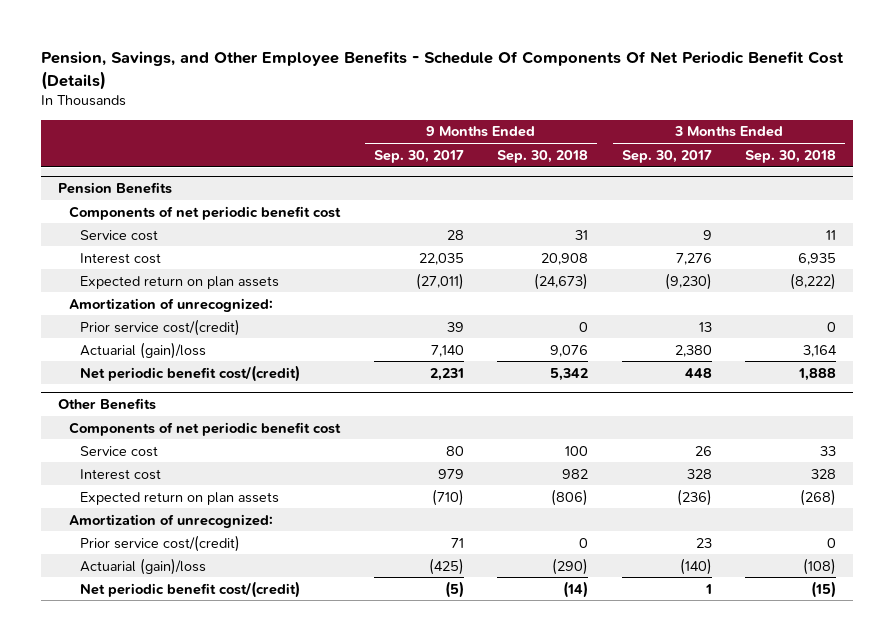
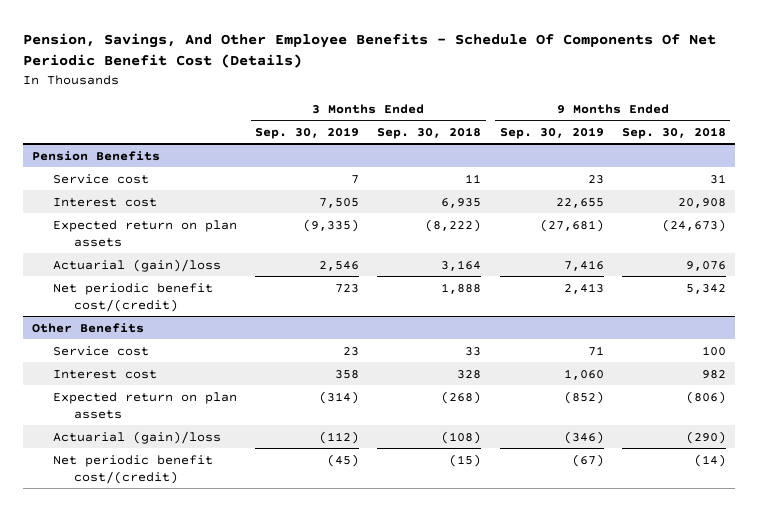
[41,51,845,90] Pension, Savings, and Other Employee Benefits - Schedule Of Components Of Net Periodic Benefit Cost (Details) -> [23,33,717,69] Pension, Savings, And Other Employee Benefits - Schedule Of Components Of Net Periodic Benefit Cost (Details)
[373,149,464,163] Sep. 30, 2017 -> none
[621,149,712,163] Sep. 30, 2017 -> none
none -> [255,126,360,139] Sep. 30, 2019
none -> [499,126,604,139] Sep. 30, 2019
[69,205,342,220] Components of net periodic benefit cost -> none
[69,297,274,312] Amortization of unrecognized: -> none
[80,318,241,336] Prior service cost/(credit) -> none
[69,421,342,436] Components of net periodic benefit cost -> none
[69,513,274,528] Amortization of unrecognized: -> none
[80,534,241,552] Prior service cost/(credit) -> none

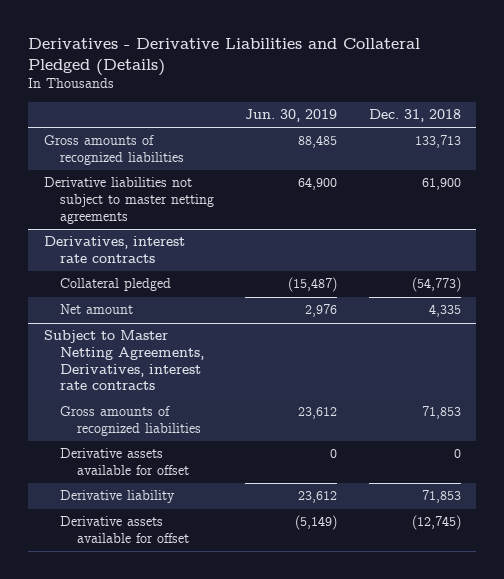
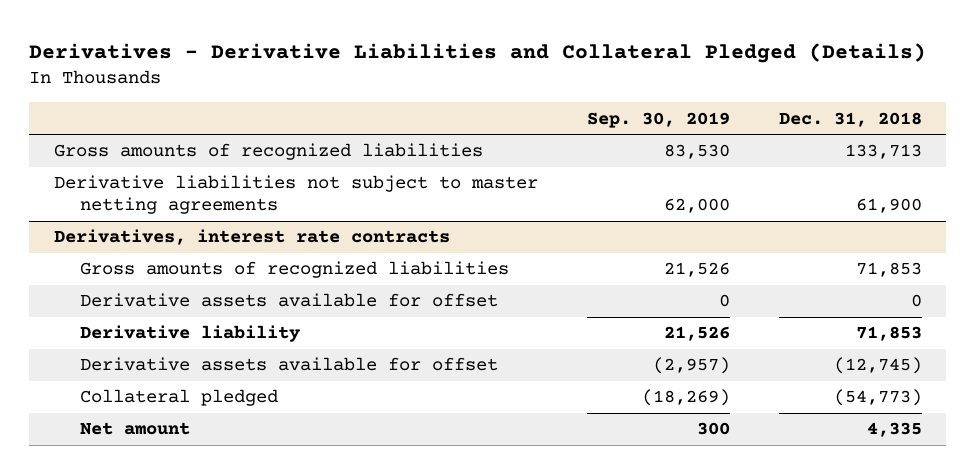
[245,109,338,123] Jun. 30, 2019 -> none
none -> [586,111,730,128] Sep. 30, 2019
[43,330,205,391] Subject to Master Netting Agreements, Derivatives, interest rate contracts -> none
[60,278,172,292] Collateral pledged -> [80,389,279,407] Collateral pledged
[60,304,134,315] Net amount -> [80,422,191,436] Net amount

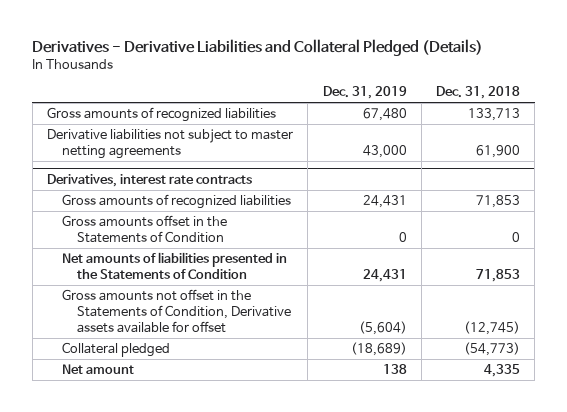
[586,111,730,128] Sep. 30, 2019 -> none
none -> [322,86,407,100] Dec. 31, 2019
[80,293,499,308] Derivative assets available for offset -> [62,215,228,243] Gross amounts offset in the Statements of Condition
[80,325,302,343] Derivative liability -> [62,252,288,279] Net amounts of liabilities presented in the Statements of Condition
[80,357,499,372] Derivative assets available for offset -> [62,289,292,333] Gross amounts not offset in the Statements of Condition, Derivative assets available for offset

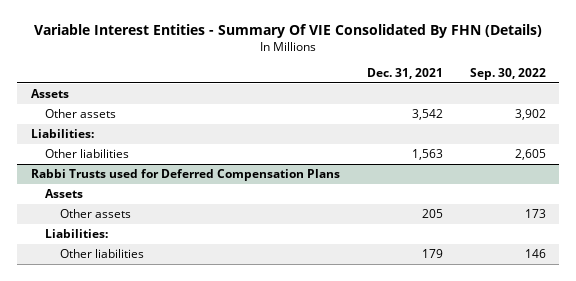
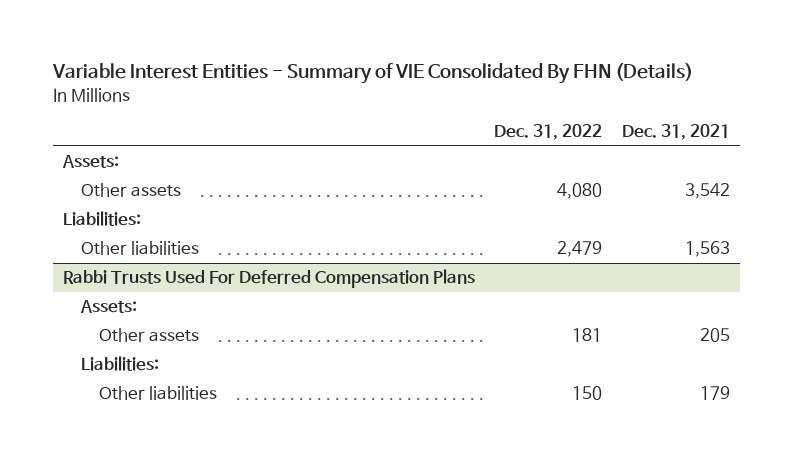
[34,24,543,39] Variable Interest Entities - Summary Of VIE Consolidated By FHN (Details) -> [51,63,693,85] Variable Interest Entities - Summary of VIE Consolidated By FHN (Details)
[469,68,546,81] Sep. 30, 2022 -> none
none -> [494,124,603,141] Dec. 31, 2022
[30,89,69,99] Assets -> [61,155,119,169] Assets:
[30,169,340,182] Rabbi Trusts used for Deferred Compensation Plans -> [62,269,475,289] Rabbi Trusts Used For Deferred Compensation Plans
[45,189,84,199] Assets -> [79,300,137,314] Assets:

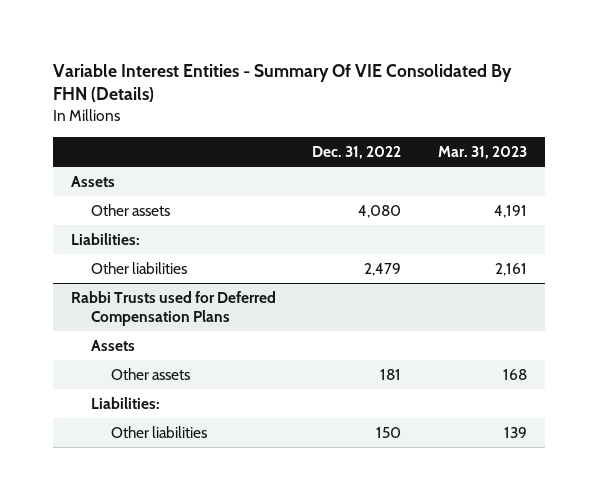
[51,63,693,85] Variable Interest Entities - Summary of VIE Consolidated By FHN (Details) -> [52,63,512,103] Variable Interest Entities - Summary Of VIE Consolidated By FHN (Details)
[622,124,731,141] Dec. 31, 2021 -> none
none -> [438,145,528,159] Mar. 31, 2023
[61,155,119,169] Assets: -> [70,176,115,188] Assets
[62,269,475,289] Rabbi Trusts Used For Deferred Compensation Plans -> [70,291,276,326] Rabbi Trusts used for Deferred Compensation Plans
[79,300,137,314] Assets: -> [91,340,136,352] Assets

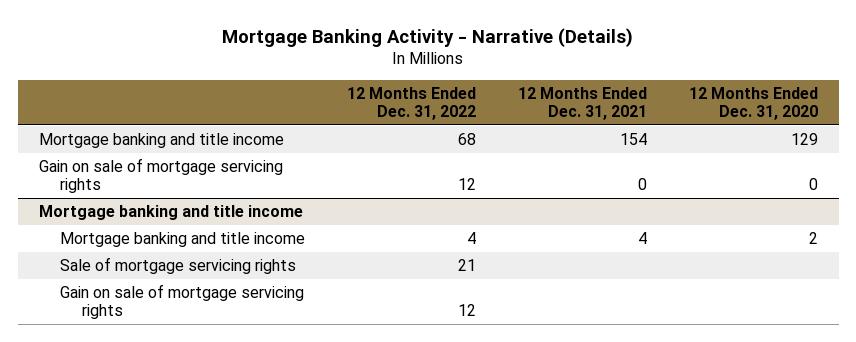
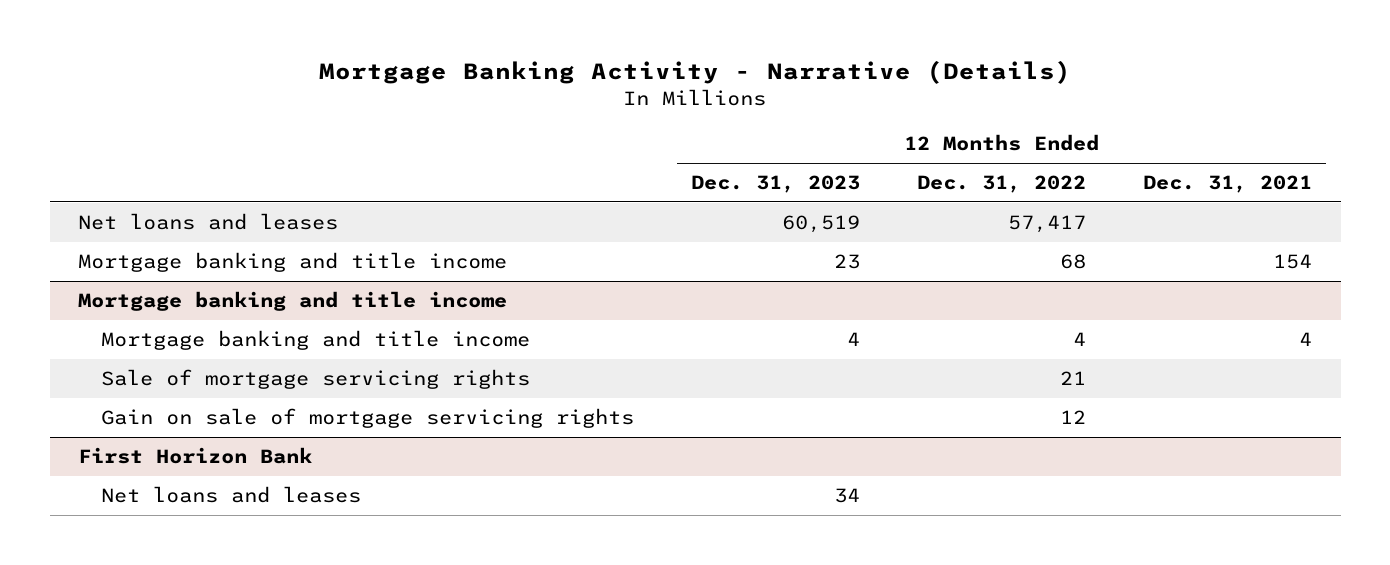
[688,86,818,121] 12 Months Ended Dec. 31, 2020 -> none
none -> [691,175,861,194] Dec. 31, 2023
none -> [78,213,339,231] Net loans and leases
[38,157,283,194] Gain on sale of mortgage servicing rights -> none
none -> [78,447,313,465] First Horizon Bank
none -> [101,486,362,504] Net loans and leases

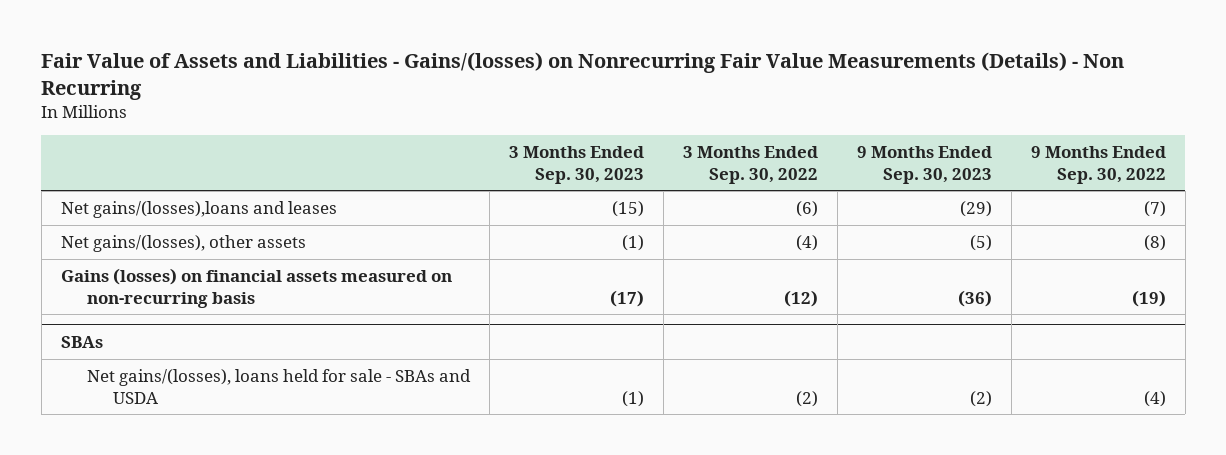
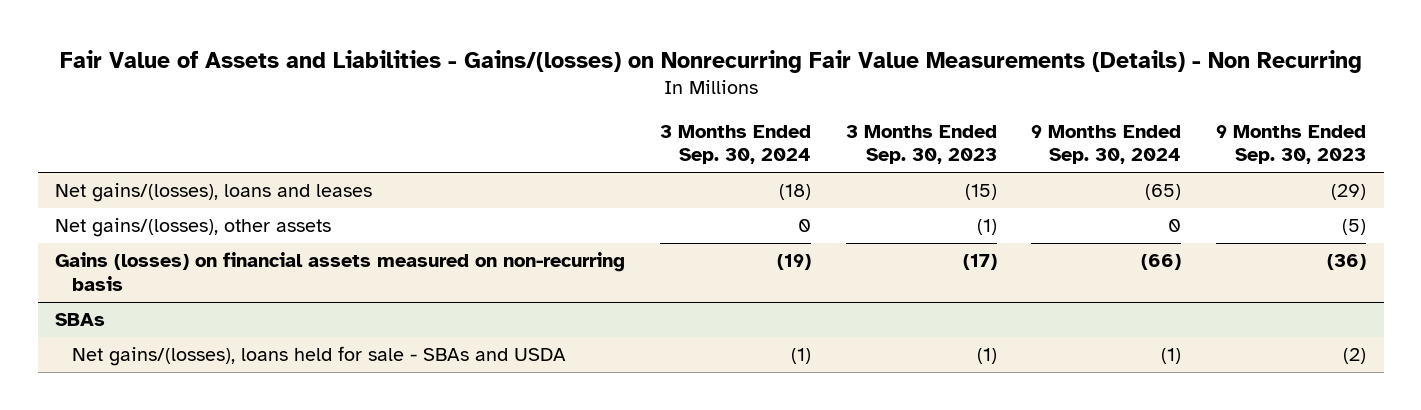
[682,146,818,184] 3 Months Ended Sep. 30, 2022 -> none
[1030,146,1166,184] 9 Months Ended Sep. 30, 2022 -> none
none -> [659,124,811,165] 3 Months Ended Sep. 30, 2024
none -> [1031,124,1182,165] 9 Months Ended Sep. 30, 2024
[60,201,337,219] Net gains/(losses),loans and leases -> [54,183,372,203] Net gains/(losses), loans and leases

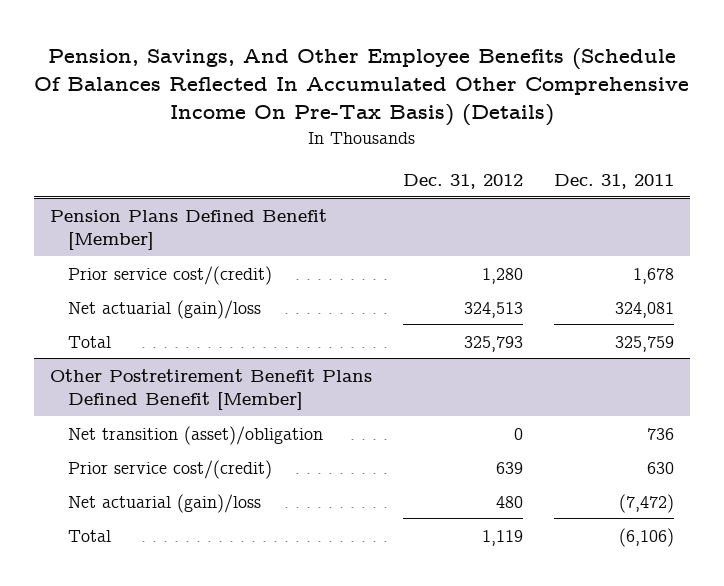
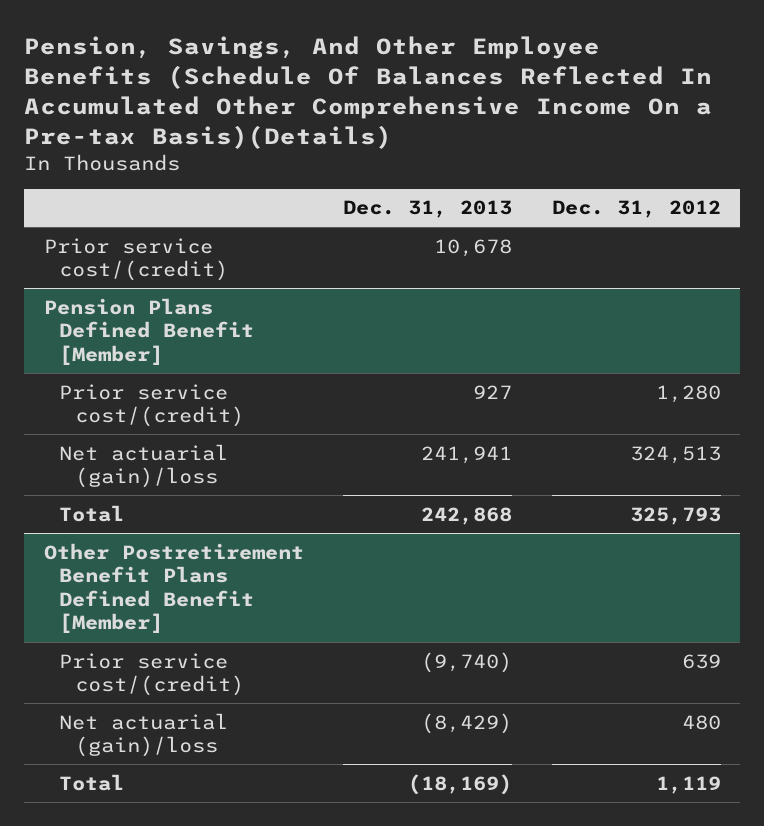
[34,47,690,127] Pension, Savings, And Other Employee Benefits (Schedule Of Balances Reflected In Accumulated Other Comprehensive Income On Pre-Tax Basis) (Details) -> [24,36,713,149] Pension, Savings, And Other Employee Benefits (Schedule Of Balances Reflected In Accumulated Other Comprehensive Income On a Pre-tax Basis)(Details)
[554,173,675,189] Dec. 31, 2011 -> none
none -> [343,200,513,219] Dec. 31, 2013
none -> [43,237,229,282] Prior service cost/(credit)
[68,425,324,445] Net transition (asset)/obligation -> none

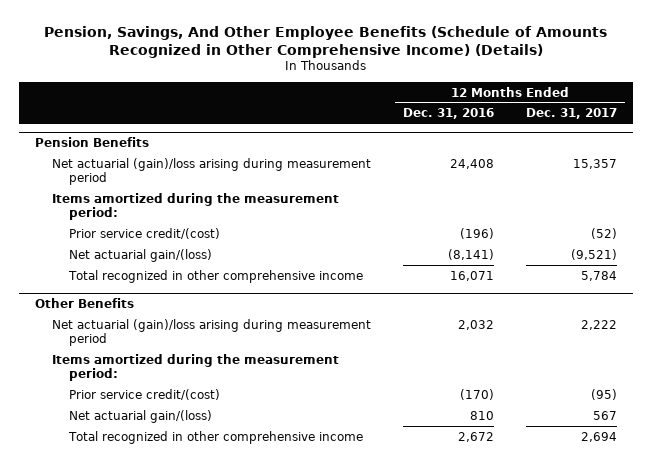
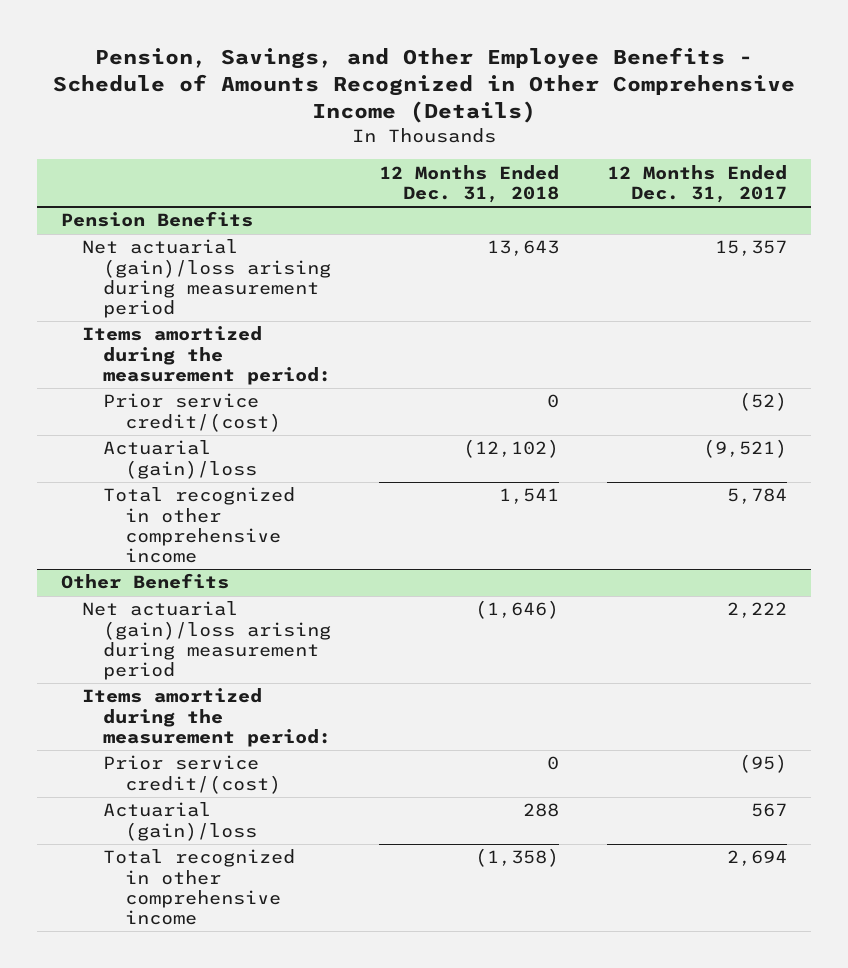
[43,25,607,58] Pension, Savings, And Other Employee Benefits (Schedule of Amounts Recognized in Other Comprehensive Income) (Details) -> [53,47,796,124] Pension, Savings, and Other Employee Benefits - Schedule of Amounts Recognized in Other Comprehensive Income (Details)
[403,108,495,120] Dec. 31, 2016 -> none
none -> [379,164,560,204] 12 Months Ended Dec. 31, 2018
[69,248,213,262] Net actuarial gain/(loss) -> [103,440,257,479] Actuarial (gain)/loss
[69,409,213,423] Net actuarial gain/(loss) -> [103,802,257,841] Actuarial (gain)/loss

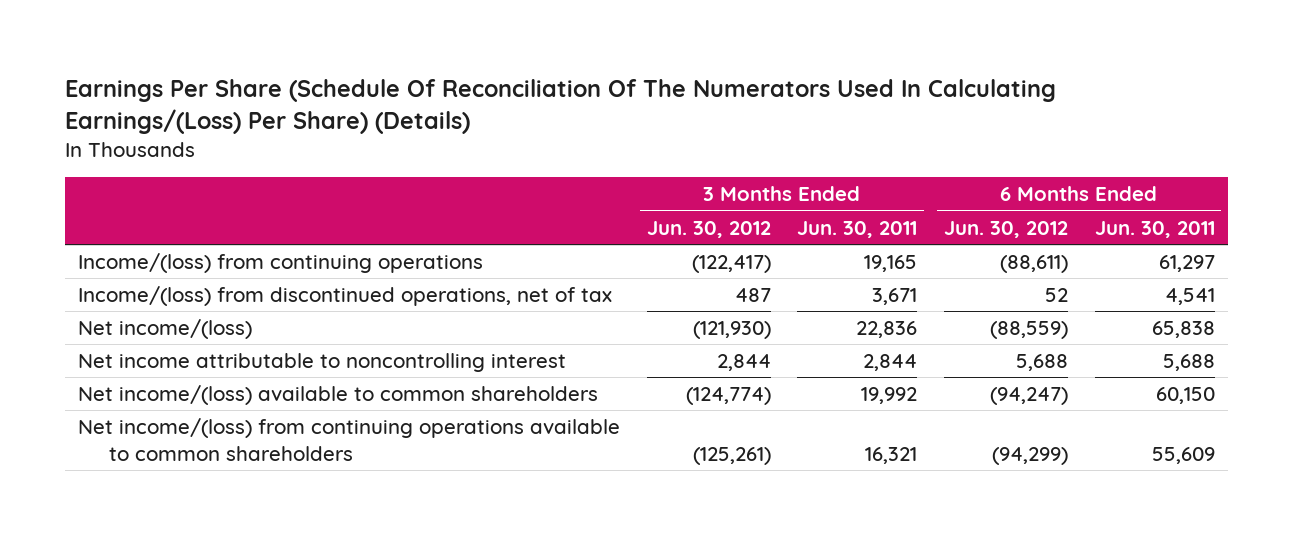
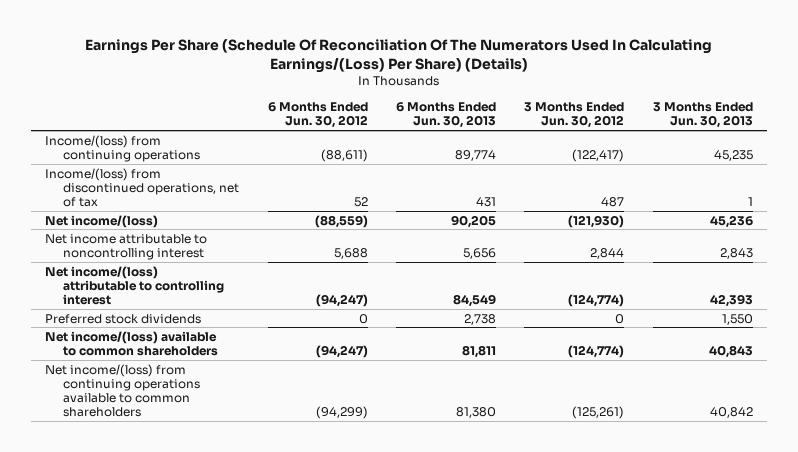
[797,220,918,238] Jun. 30, 2011 -> none
[1094,220,1215,238] Jun. 30, 2011 -> none
none -> [396,102,497,129] 6 Months Ended Jun. 30, 2013
none -> [652,102,753,129] 3 Months Ended Jun. 30, 2013
none -> [44,265,225,306] Net income/(loss) attributable to controlling interest
none -> [44,313,201,324] Preferred stock dividends

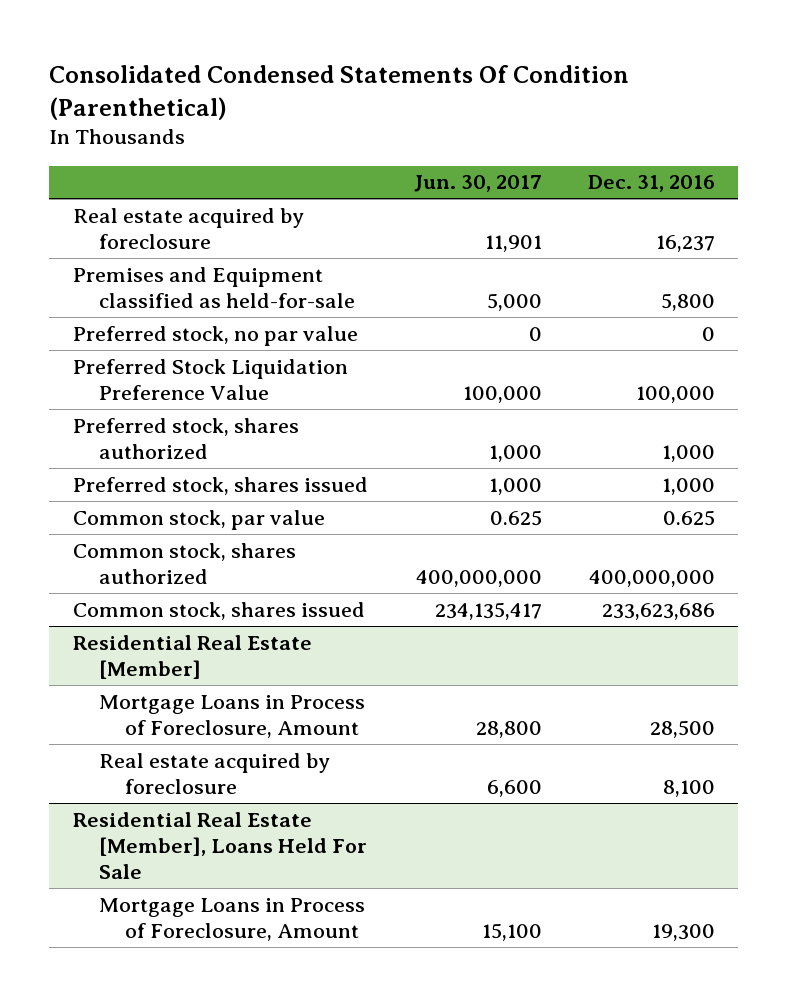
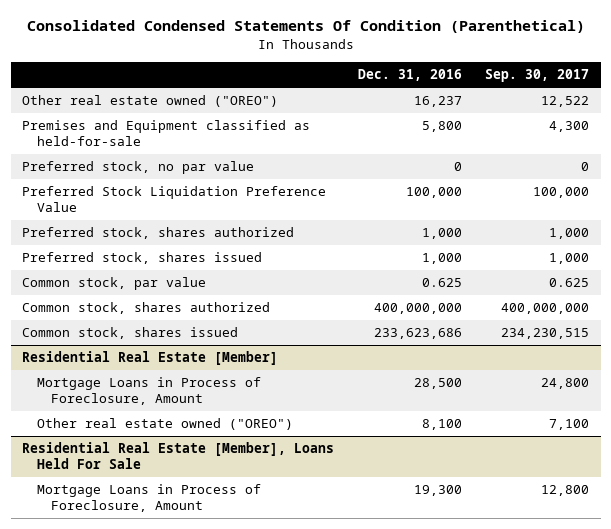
[413,175,542,193] Jun. 30, 2017 -> none
none -> [485,69,590,83] Sep. 30, 2017
[72,207,304,249] Real estate acquired by foreclosure -> [22,95,279,108] Other real estate owned ("OREO")
[98,752,330,794] Real estate acquired by foreclosure -> [36,418,293,431] Other real estate owned ("OREO")

